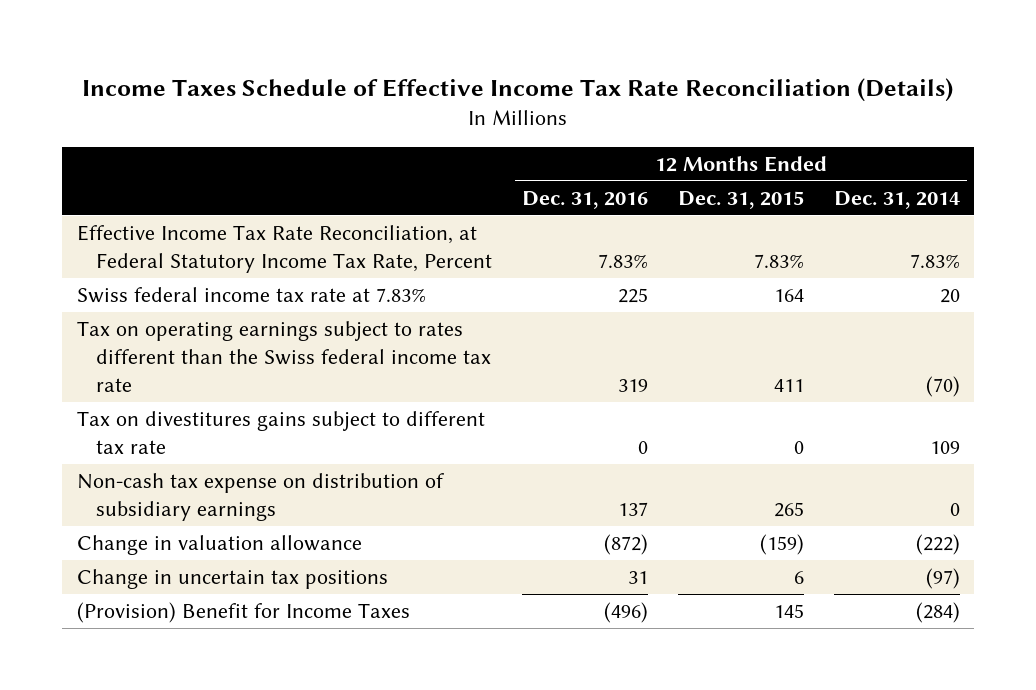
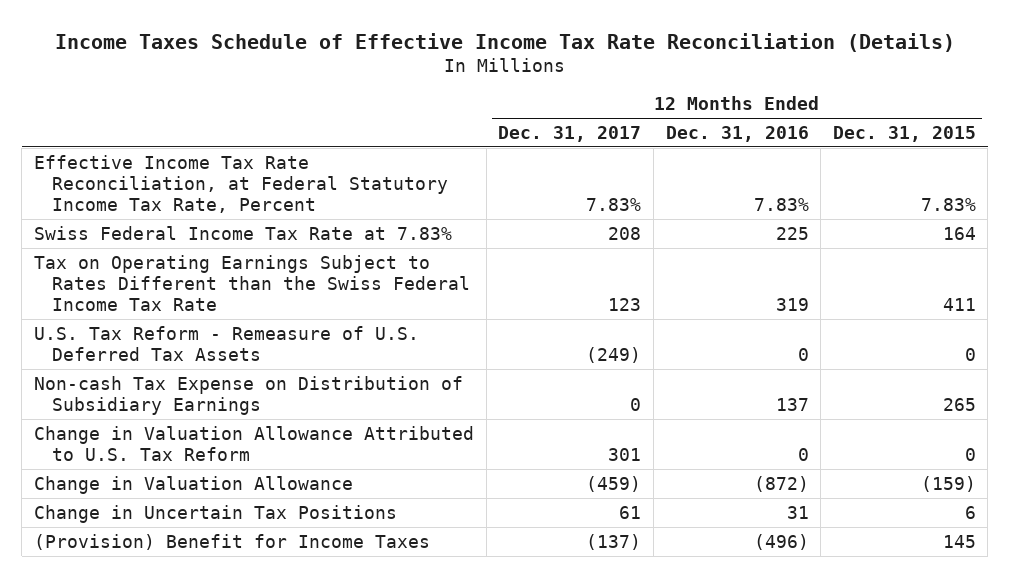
[833,190,960,209] Dec. 31, 2014 -> none
none -> [498,125,642,142] Dec. 31, 2017
[76,410,485,455] Tax on divestitures gains subject to different tax rate -> none
[76,286,426,303] Swiss federal income tax rate at 7.83% -> [34,225,453,240] Swiss Federal Income Tax Rate at 7.83%
[76,320,492,393] Tax on operating earnings subject to rates different than the Swiss federal income tax rate -> [34,254,470,311] Tax on Operating Earnings Subject to Rates Different than the Swiss Federal Income Tax Rate
none -> [34,325,420,361] U.S. Tax Reform - Remeasure of U.S. Deferred Tax Assets
[76,472,444,522] Non-cash tax expense on distribution of subsidiary earnings -> [34,375,464,415] Non-cash Tax Expense on Distribution of Subsidiary Earnings
none -> [34,425,475,461] Change in Valuation Allowance Attributed to U.S. Tax Reform
[76,534,362,555] Change in valuation allowance -> [34,475,354,494] Change in Valuation Allowance
[76,568,388,589] Change in uncertain tax positions -> [34,504,398,523] Change in Uncertain Tax Positions

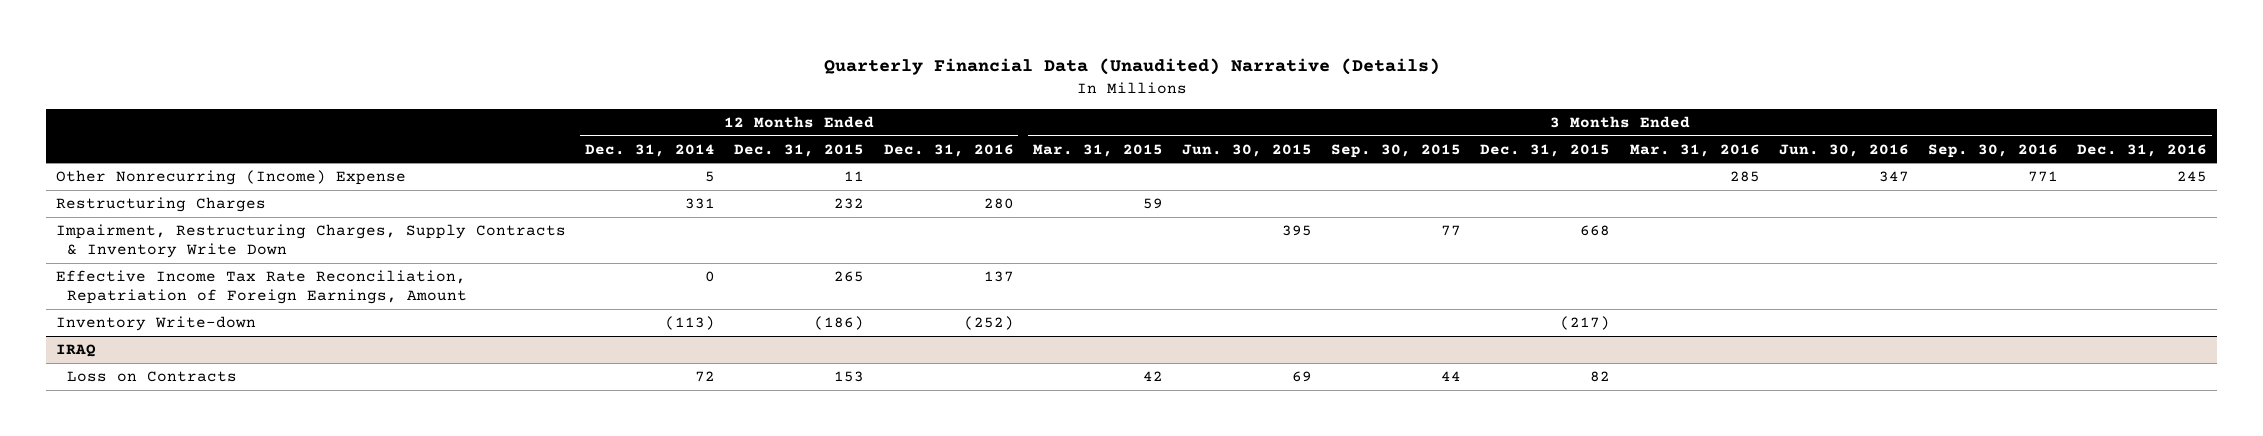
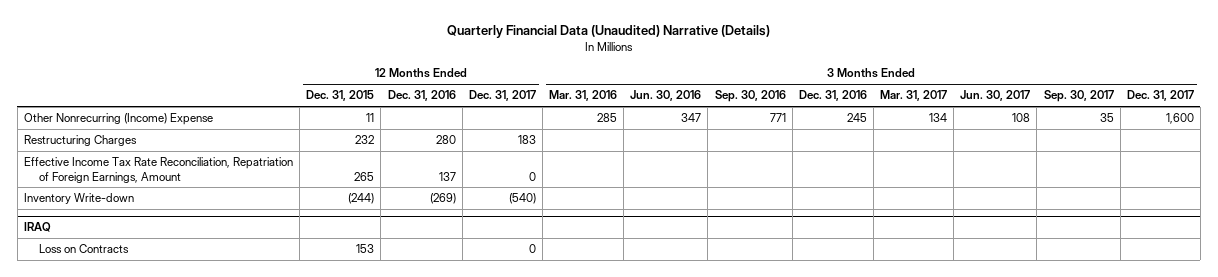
[585,143,716,157] Dec. 31, 2014 -> none
[1032,143,1163,157] Mar. 31, 2015 -> none
[1181,143,1312,157] Jun. 30, 2015 -> none
[1331,143,1462,158] Sep. 30, 2015 -> none
[1480,143,1611,157] Dec. 31, 2015 -> none
none -> [468,90,536,102] Dec. 31, 2017
none -> [880,90,948,102] Mar. 31, 2017
none -> [960,90,1031,102] Jun. 30, 2017
none -> [1043,90,1114,103] Sep. 30, 2017
none -> [1126,90,1194,102] Dec. 31, 2017
[55,223,566,259] Impairment, Restructuring Charges, Supply Contracts & Inventory Write Down -> none
[814,315,865,330] (186) -> [348,193,375,205] (244)
[963,315,1014,330] (252) -> [429,193,456,205] (269)

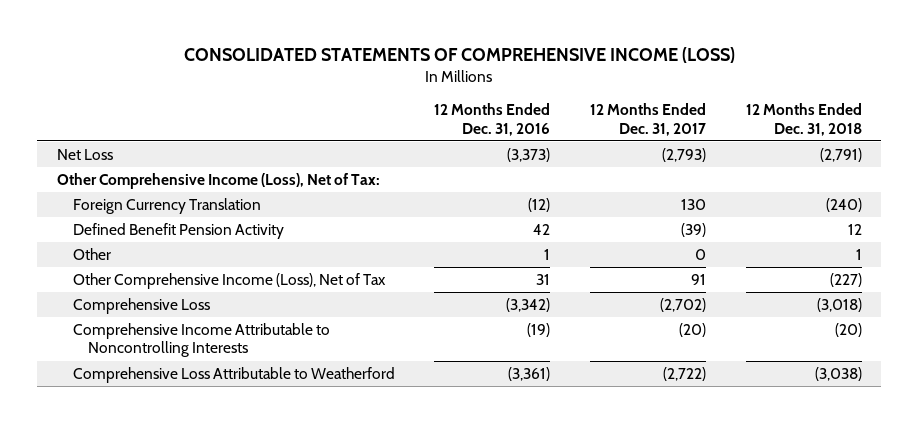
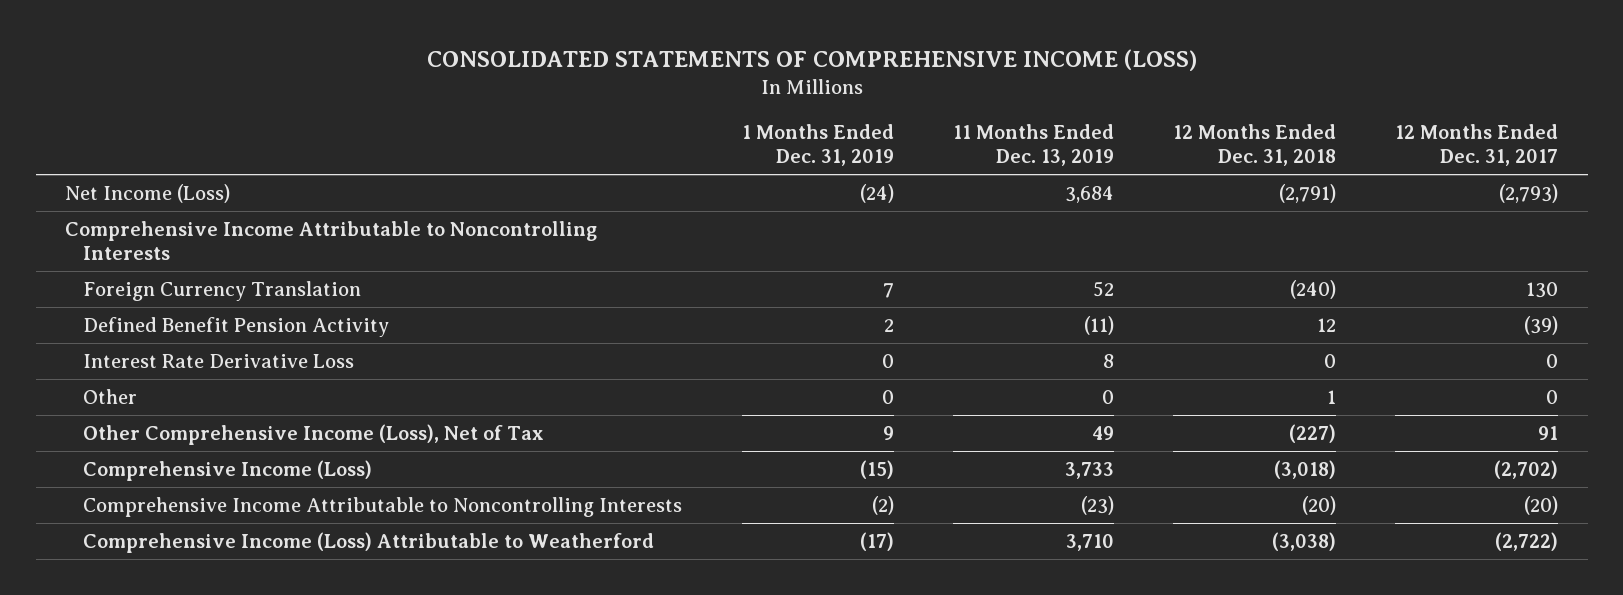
[434,103,551,136] 12 Months Ended Dec. 31, 2016 -> none
none -> [741,124,894,166] 1 Months Ended Dec. 31, 2019
none -> [952,124,1114,166] 11 Months Ended Dec. 13, 2019
[56,149,113,161] Net Loss -> [65,184,231,204] Net Income (Loss)
[56,173,380,190] Other Comprehensive Income (Loss), Net of Tax: -> [65,221,598,260] Comprehensive Income Attributable to Noncontrolling Interests
none -> [83,354,355,369] Interest Rate Derivative Loss
[72,298,210,315] Comprehensive Loss -> [83,460,373,482] Comprehensive Income (Loss)
[72,367,395,384] Comprehensive Loss Attributable to Weatherford -> [83,532,655,554] Comprehensive Income (Loss) Attributable to Weatherford

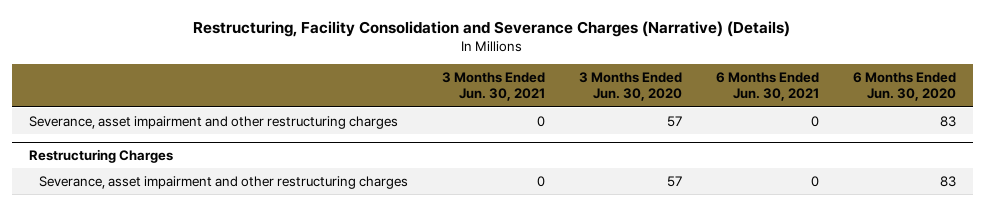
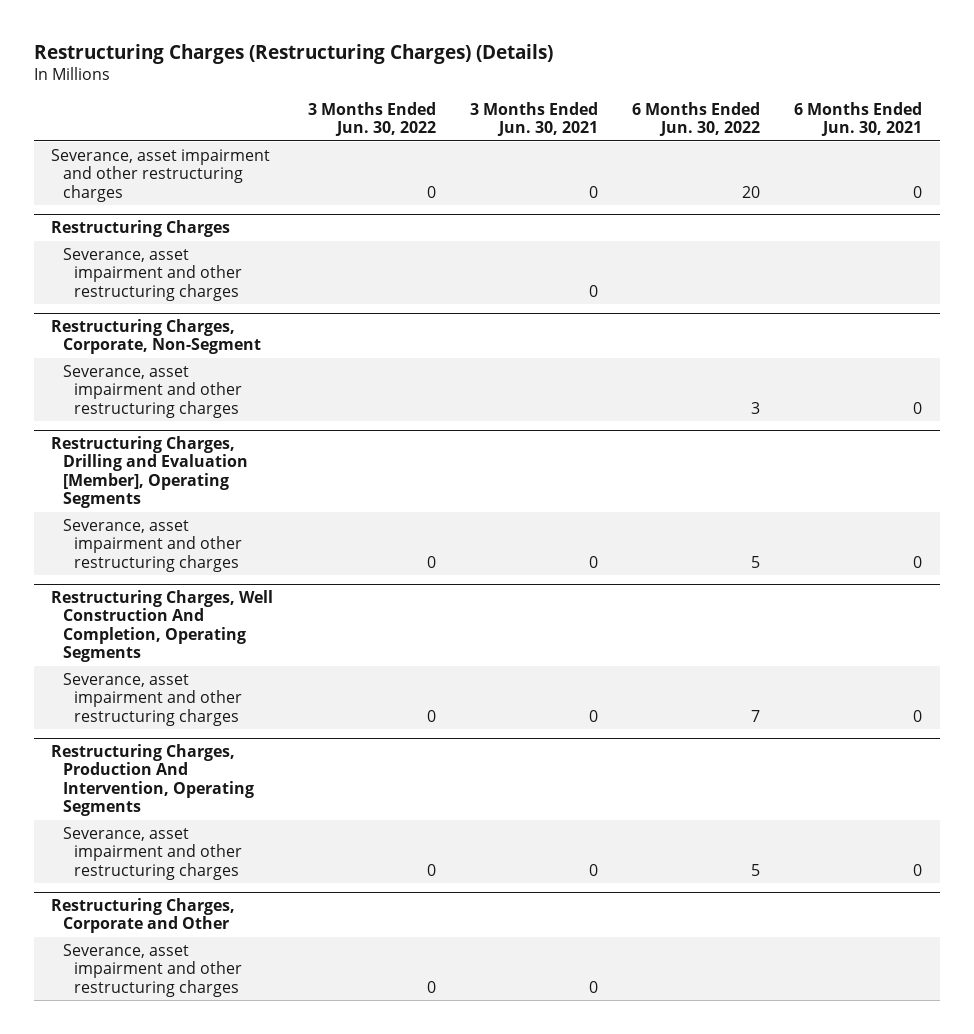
[193,20,791,37] Restructuring, Facility Consolidation and Severance Charges (Narrative) (Details) -> [34,43,554,64] Restructuring Charges (Restructuring Charges) (Details)
[579,71,683,102] 3 Months Ended Jun. 30, 2020 -> none
[852,71,956,102] 6 Months Ended Jun. 30, 2020 -> none
none -> [307,102,436,137] 3 Months Ended Jun. 30, 2022
none -> [632,102,761,137] 6 Months Ended Jun. 30, 2022
none -> [62,247,243,301] Severance, asset impairment and other restructuring charges
none -> [51,319,261,355] Restructuring Charges, Corporate, Non-Segment
none -> [62,364,243,418] Severance, asset impairment and other restructuring charges
none -> [51,436,248,509] Restructuring Charges, Drilling and Evaluation [Member], Operating Segments
none -> [51,590,274,663] Restructuring Charges, Well Construction And Completion, Operating Segments
none -> [62,672,243,726] Severance, asset impairment and other restructuring charges
none -> [51,744,254,817] Restructuring Charges, Production And Intervention, Operating Segments
none -> [62,826,243,880] Severance, asset impairment and other restructuring charges
none -> [51,898,236,934] Restructuring Charges, Corporate and Other
none -> [62,943,243,997] Severance, asset impairment and other restructuring charges

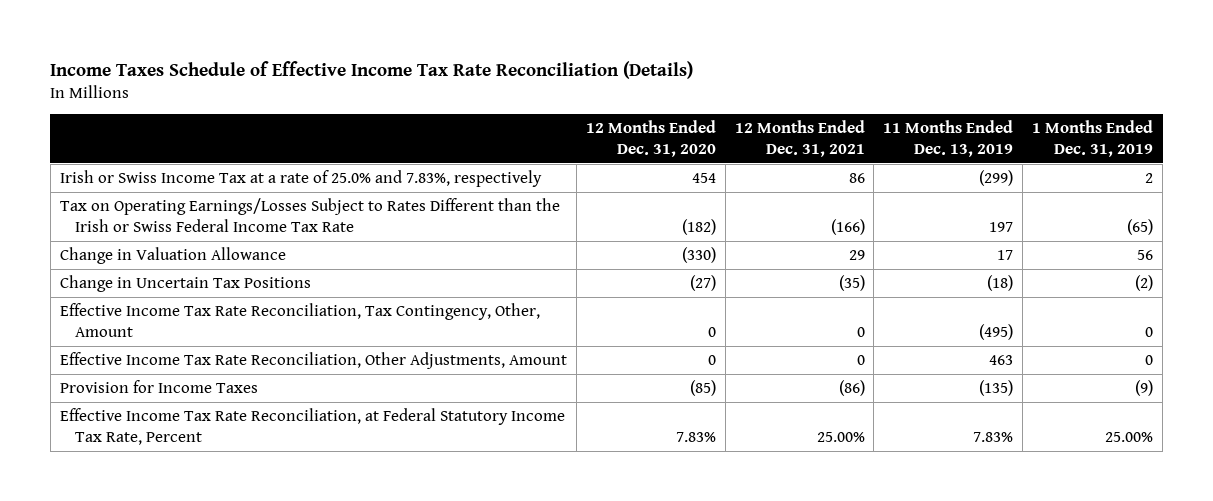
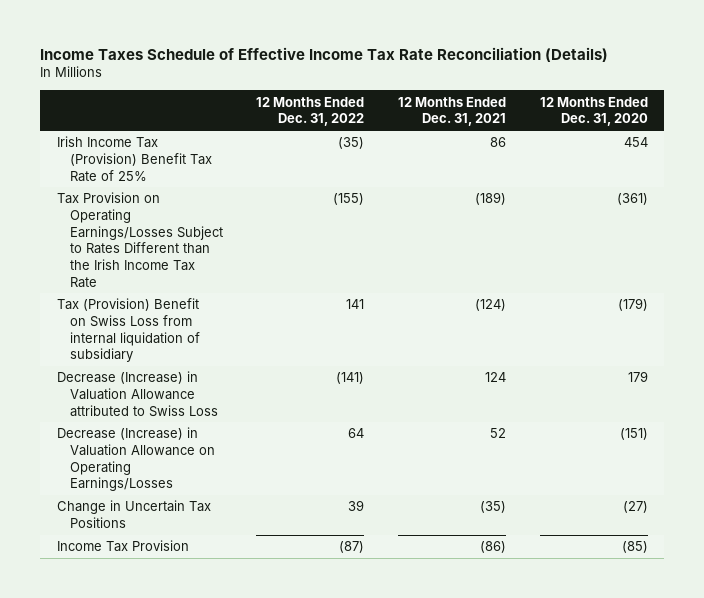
[883,120,1014,157] 11 Months Ended Dec. 13, 2019 -> none
[1032,120,1154,157] 1 Months Ended Dec. 31, 2019 -> none
none -> [256,96,365,127] 12 Months Ended Dec. 31, 2022
[59,170,542,188] Irish or Swiss Income Tax at a rate of 25.0% and 7.83%, respectively -> [56,136,212,182] Irish Income Tax (Provision) Benefit Tax Rate of 25%
[59,198,560,232] Tax on Operating Earnings/Losses Subject to Rates Different than the Irish or Swiss Federal Income Tax Rate -> [56,192,223,288] Tax Provision on Operating Earnings/Losses Subject to Rates Different than the Irish Income Tax Rate
[681,218,716,235] (182) -> [616,193,648,206] (361)
[830,218,865,235] (166) -> [474,192,506,206] (189)
none -> [56,298,200,363] Tax (Provision) Benefit on Swiss Loss from internal liquidation of subsidiary
none -> [56,371,218,417] Decrease (Increase) in Valuation Allowance attributed to Swiss Loss
[59,247,286,265] Change in Valuation Allowance -> [56,427,215,492] Decrease (Increase) in Valuation Allowance on Operating Earnings/Losses
[681,247,716,264] (330) -> [619,428,648,441] (151)
[848,250,865,261] 29 -> [489,428,506,439] 52
[59,303,540,337] Effective Income Tax Rate Reconciliation, Tax Contingency, Other, Amount -> none
[59,352,567,370] Effective Income Tax Rate Reconciliation, Other Adjustments, Amount -> none
[59,408,565,445] Effective Income Tax Rate Reconciliation, at Federal Statutory Income Tax Rate, Percent -> none
[59,380,258,394] Provision for Income Taxes -> [56,540,189,553] Income Tax Provision

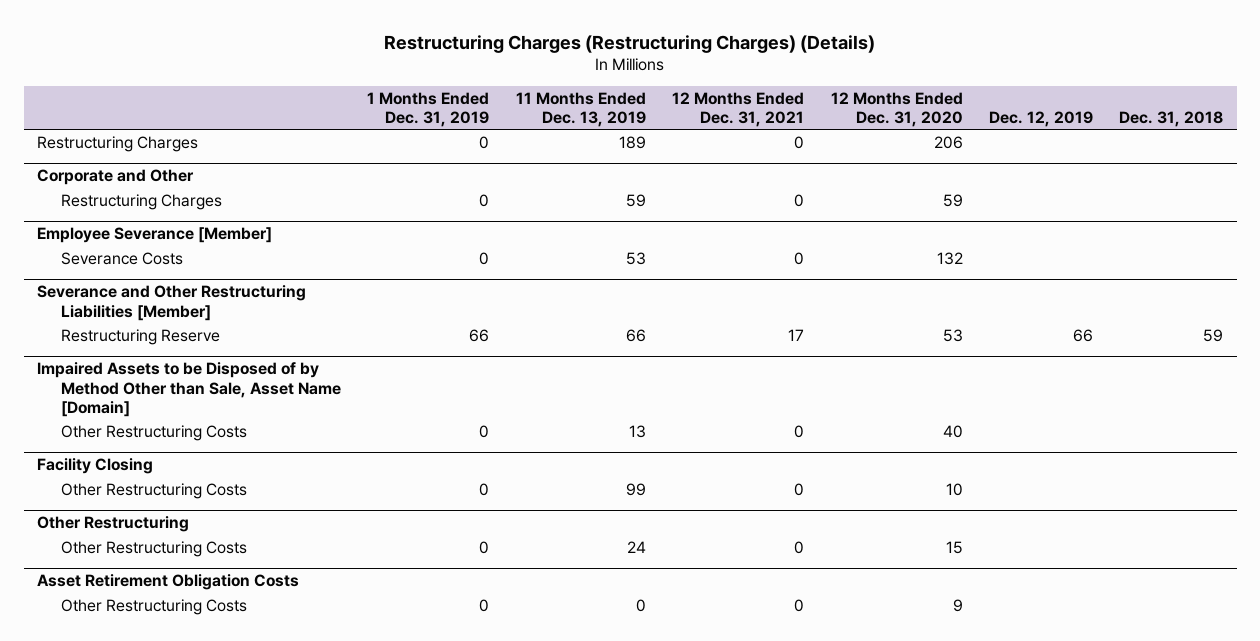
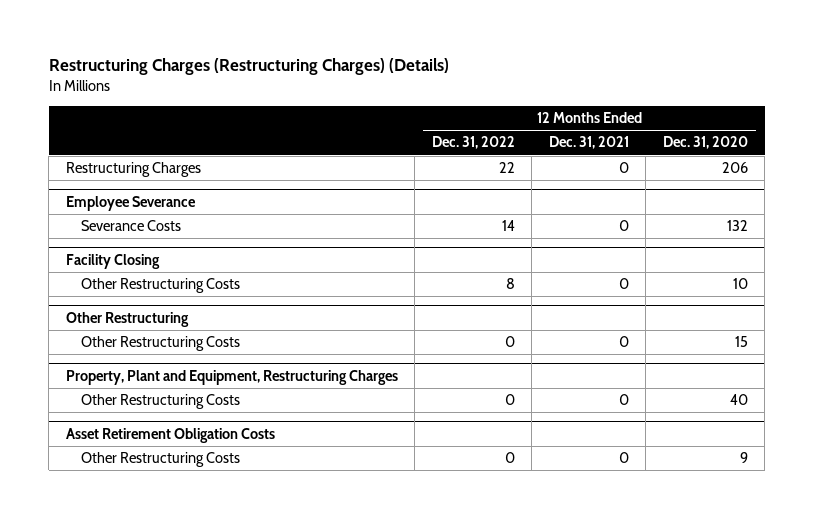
[367,91,490,128] 1 Months Ended Dec. 31, 2019 -> none
[515,91,646,128] 11 Months Ended Dec. 13, 2019 -> none
[988,111,1093,128] Dec. 12, 2019 -> none
[1119,111,1224,128] Dec. 31, 2018 -> none
none -> [431,136,515,150] Dec. 31, 2022
[36,169,194,186] Corporate and Other -> none
[60,193,222,210] Restructuring Charges -> none
[36,227,272,244] Employee Severance [Member] -> [65,195,196,211] Employee Severance
[36,285,306,321] Severance and Other Restructuring Liabilities [Member] -> none
[60,328,220,345] Restructuring Reserve -> none
[36,362,341,417] Impaired Assets to be Disposed of by Method Other than Sale, Asset Name [Domain] -> none
[60,424,247,441] Other Restructuring Costs -> none
none -> [65,369,398,385] Property, Plant and Equipment, Restructuring Charges
none -> [81,394,241,410] Other Restructuring Costs

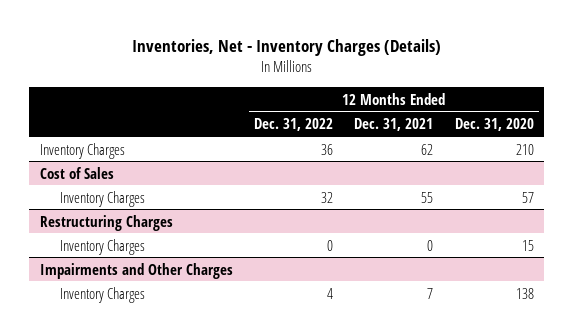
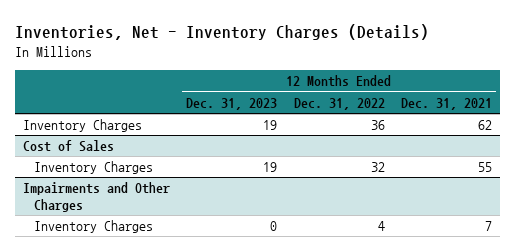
[454,118,534,132] Dec. 31, 2020 -> none
none -> [186,97,278,110] Dec. 31, 2023
[39,214,173,231] Restructuring Charges -> none
[59,238,145,255] Inventory Charges -> none

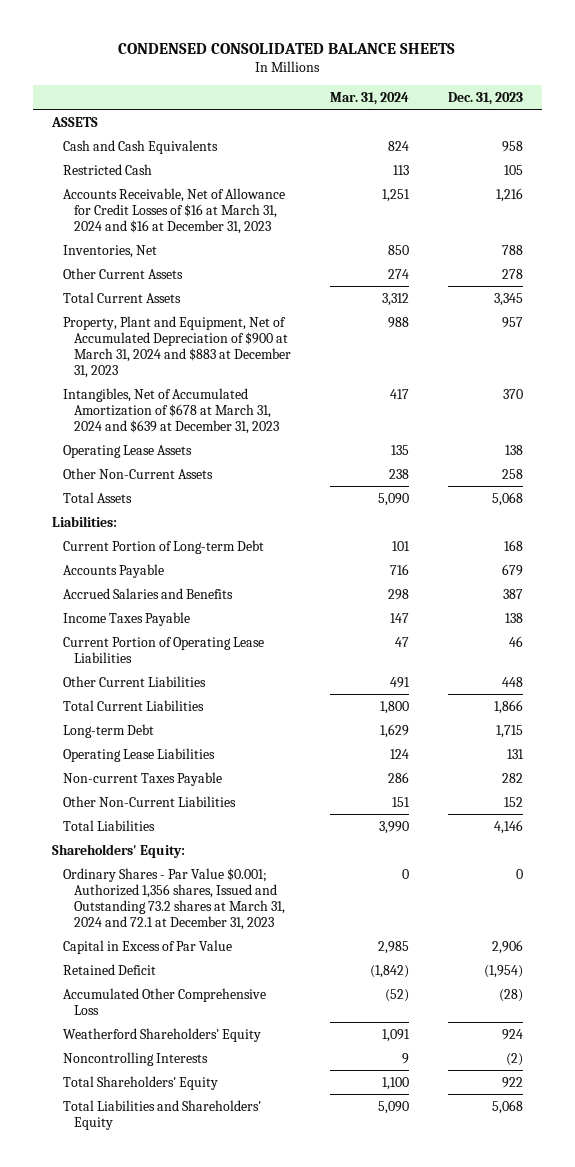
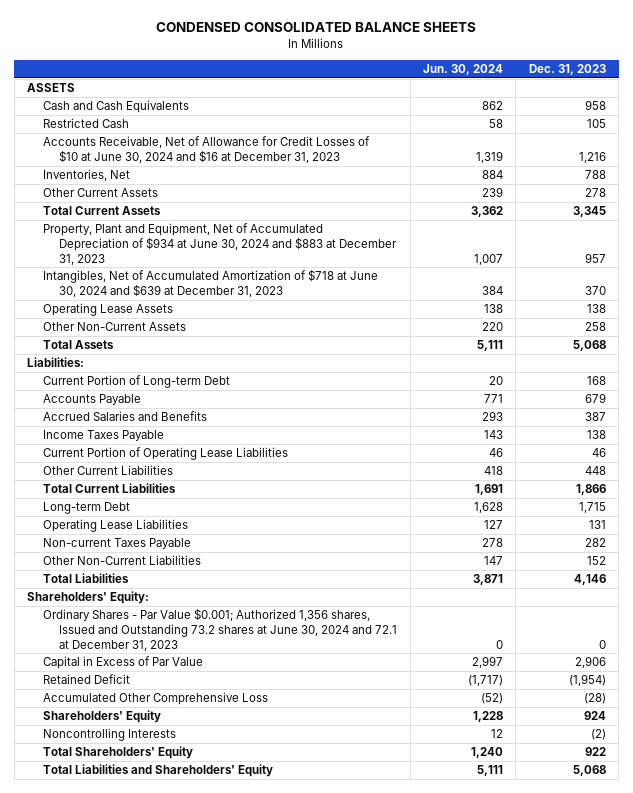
[329,91,409,105] Mar. 31, 2024 -> none
none -> [422,64,503,76] Jun. 30, 2024
[63,187,286,234] Accounts Receivable, Net of Allowance for Credit Losses of $16 at March 31, 2024 and $16 at December 31, 2023 -> [43,136,371,163] Accounts Receivable, Net of Allowance for Credit Losses of $10 at June 30, 2024 and $16 at December 31, 2023
[63,315,291,378] Property, Plant and Equipment, Net of Accumulated Depreciation of $900 at March 31, 2024 and $883 at December 31, 2023 -> [43,223,398,265] Property, Plant and Equipment, Net of Accumulated Depreciation of $934 at June 30, 2024 and $883 at December 31, 2023
[63,387,279,434] Intangibles, Net of Accumulated Amortization of $678 at March 31, 2024 and $639 at December 31, 2023 -> [43,269,379,297] Intangibles, Net of Accumulated Amortization of $718 at June 30, 2024 and $639 at December 31, 2023
[63,867,285,930] Ordinary Shares - Par Value $0.001; Authorized 1,356 shares, Issued and Outstanding 73.2 shares at March 31, 2024 and 72.1 at December 31, 2023 -> [43,608,398,651] Ordinary Shares - Par Value $0.001; Authorized 1,356 shares, Issued and Outstanding 73.2 shares at June 30, 2024 and 72.1 at December 31, 2023
[63,1027,262,1042] Weatherford Shareholders' Equity -> [43,710,162,724] Shareholders' Equity

